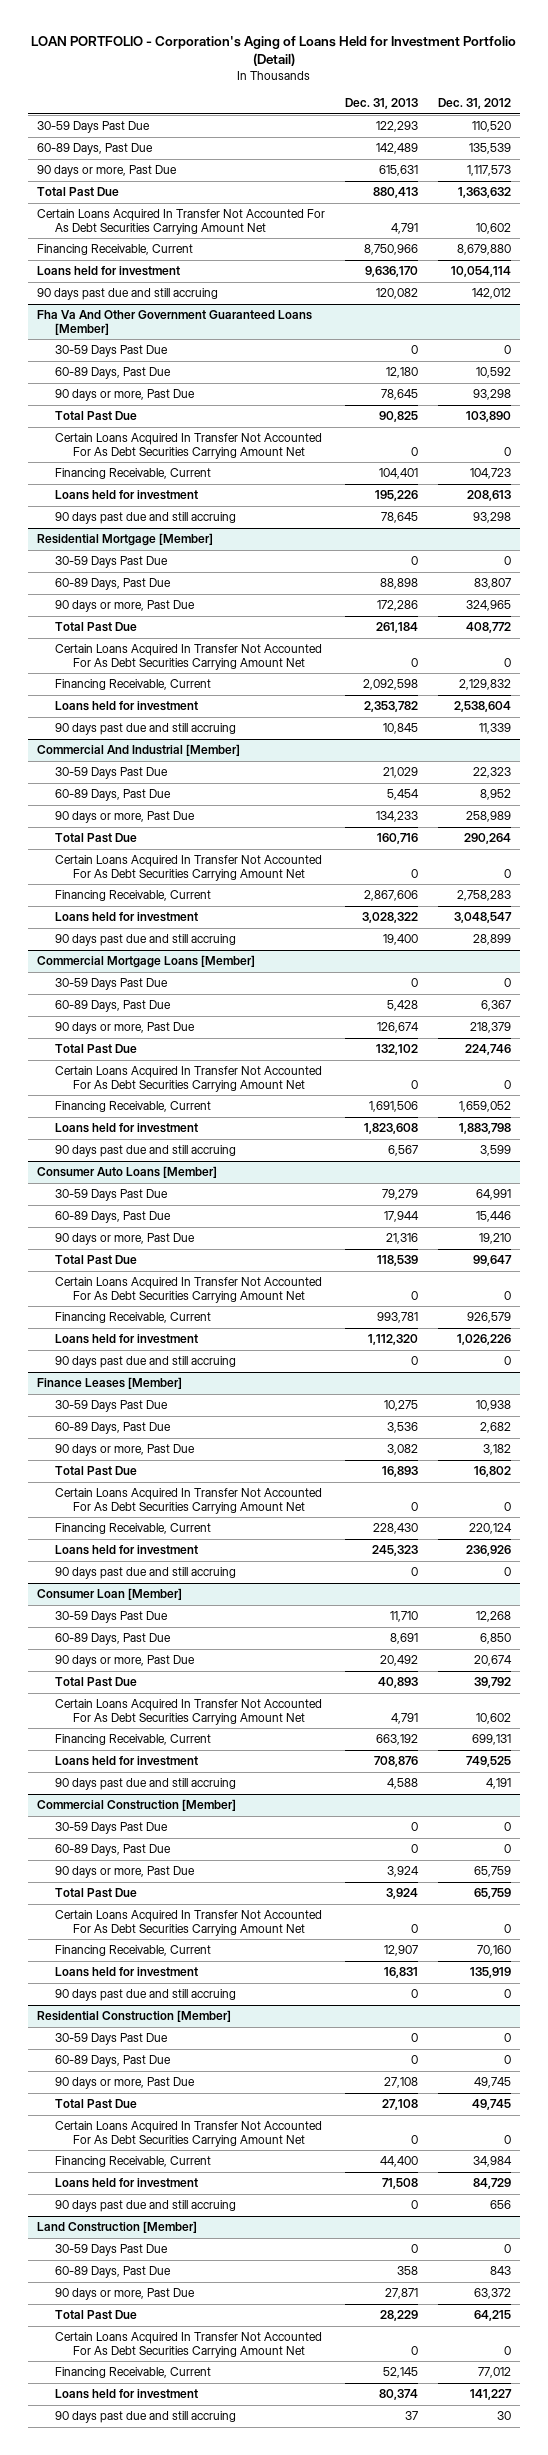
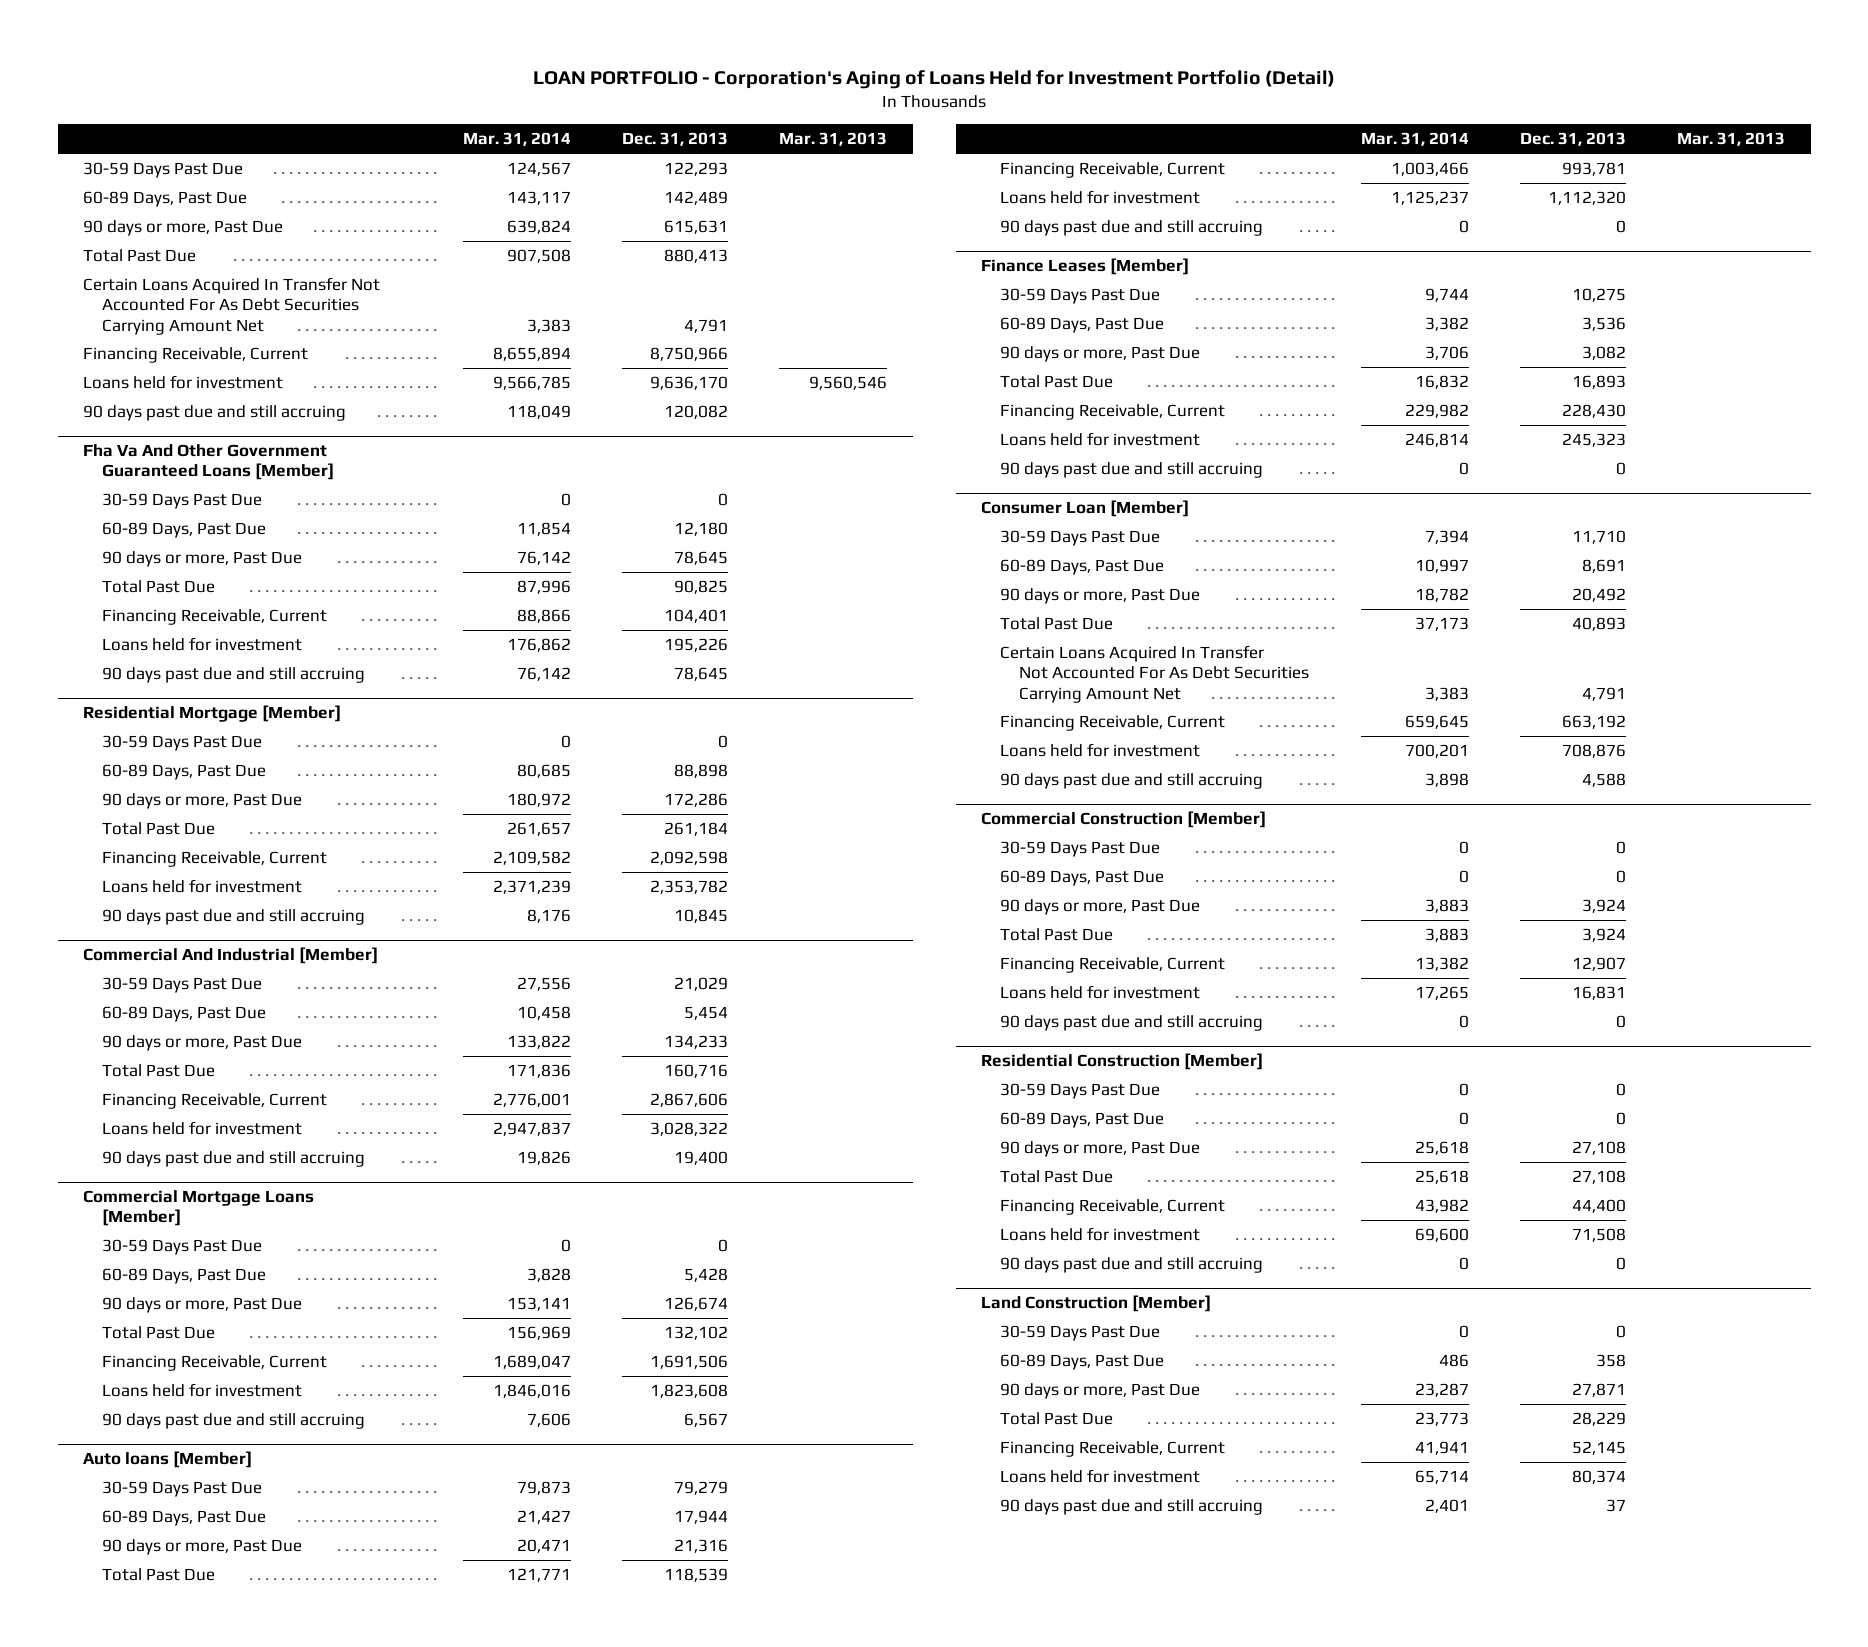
[437,98,511,110] Dec. 31, 2012 -> none
none -> [462,132,571,147] Mar. 31, 2014
none -> [779,132,888,147] Mar. 31, 2013
[55,433,323,459] Certain Loans Acquired In Transfer Not Accounted For As Debt Securities Carrying Amount Net -> none
[55,644,323,670] Certain Loans Acquired In Transfer Not Accounted For As Debt Securities Carrying Amount Net -> none
[55,855,323,881] Certain Loans Acquired In Transfer Not Accounted For As Debt Securities Carrying Amount Net -> none
[55,1066,323,1092] Certain Loans Acquired In Transfer Not Accounted For As Debt Securities Carrying Amount Net -> none
[37,1166,218,1179] Consumer Auto Loans [Member] -> [83,1451,253,1469] Auto loans [Member]
[55,1277,323,1303] Certain Loans Acquired In Transfer Not Accounted For As Debt Securities Carrying Amount Net -> none
[55,1488,323,1514] Certain Loans Acquired In Transfer Not Accounted For As Debt Securities Carrying Amount Net -> none
[55,1910,323,1936] Certain Loans Acquired In Transfer Not Accounted For As Debt Securities Carrying Amount Net -> none
[55,2121,323,2147] Certain Loans Acquired In Transfer Not Accounted For As Debt Securities Carrying Amount Net -> none
[55,2332,323,2358] Certain Loans Acquired In Transfer Not Accounted For As Debt Securities Carrying Amount Net -> none

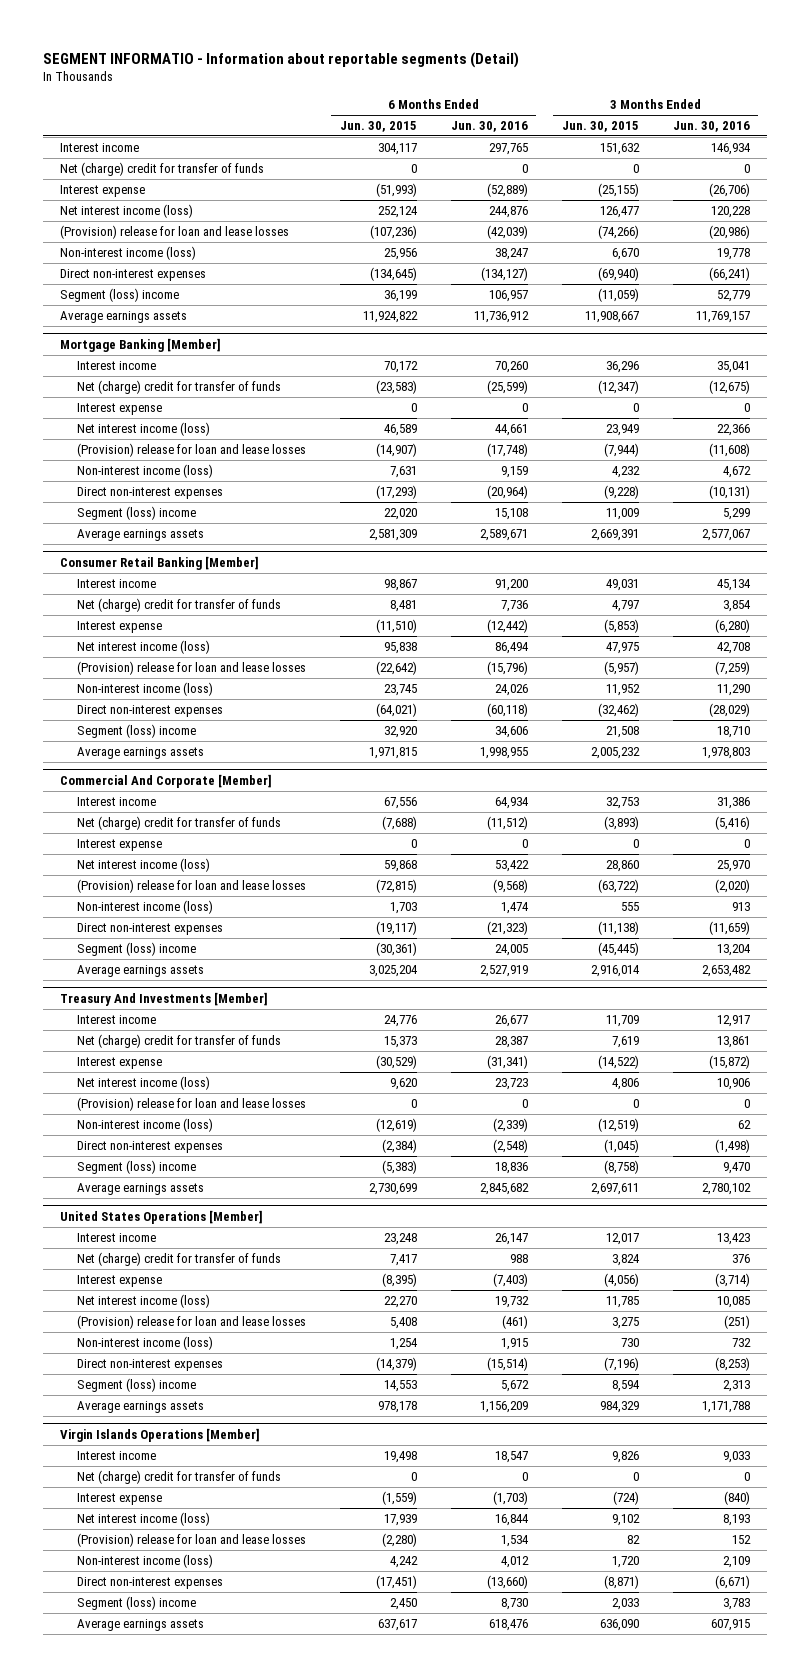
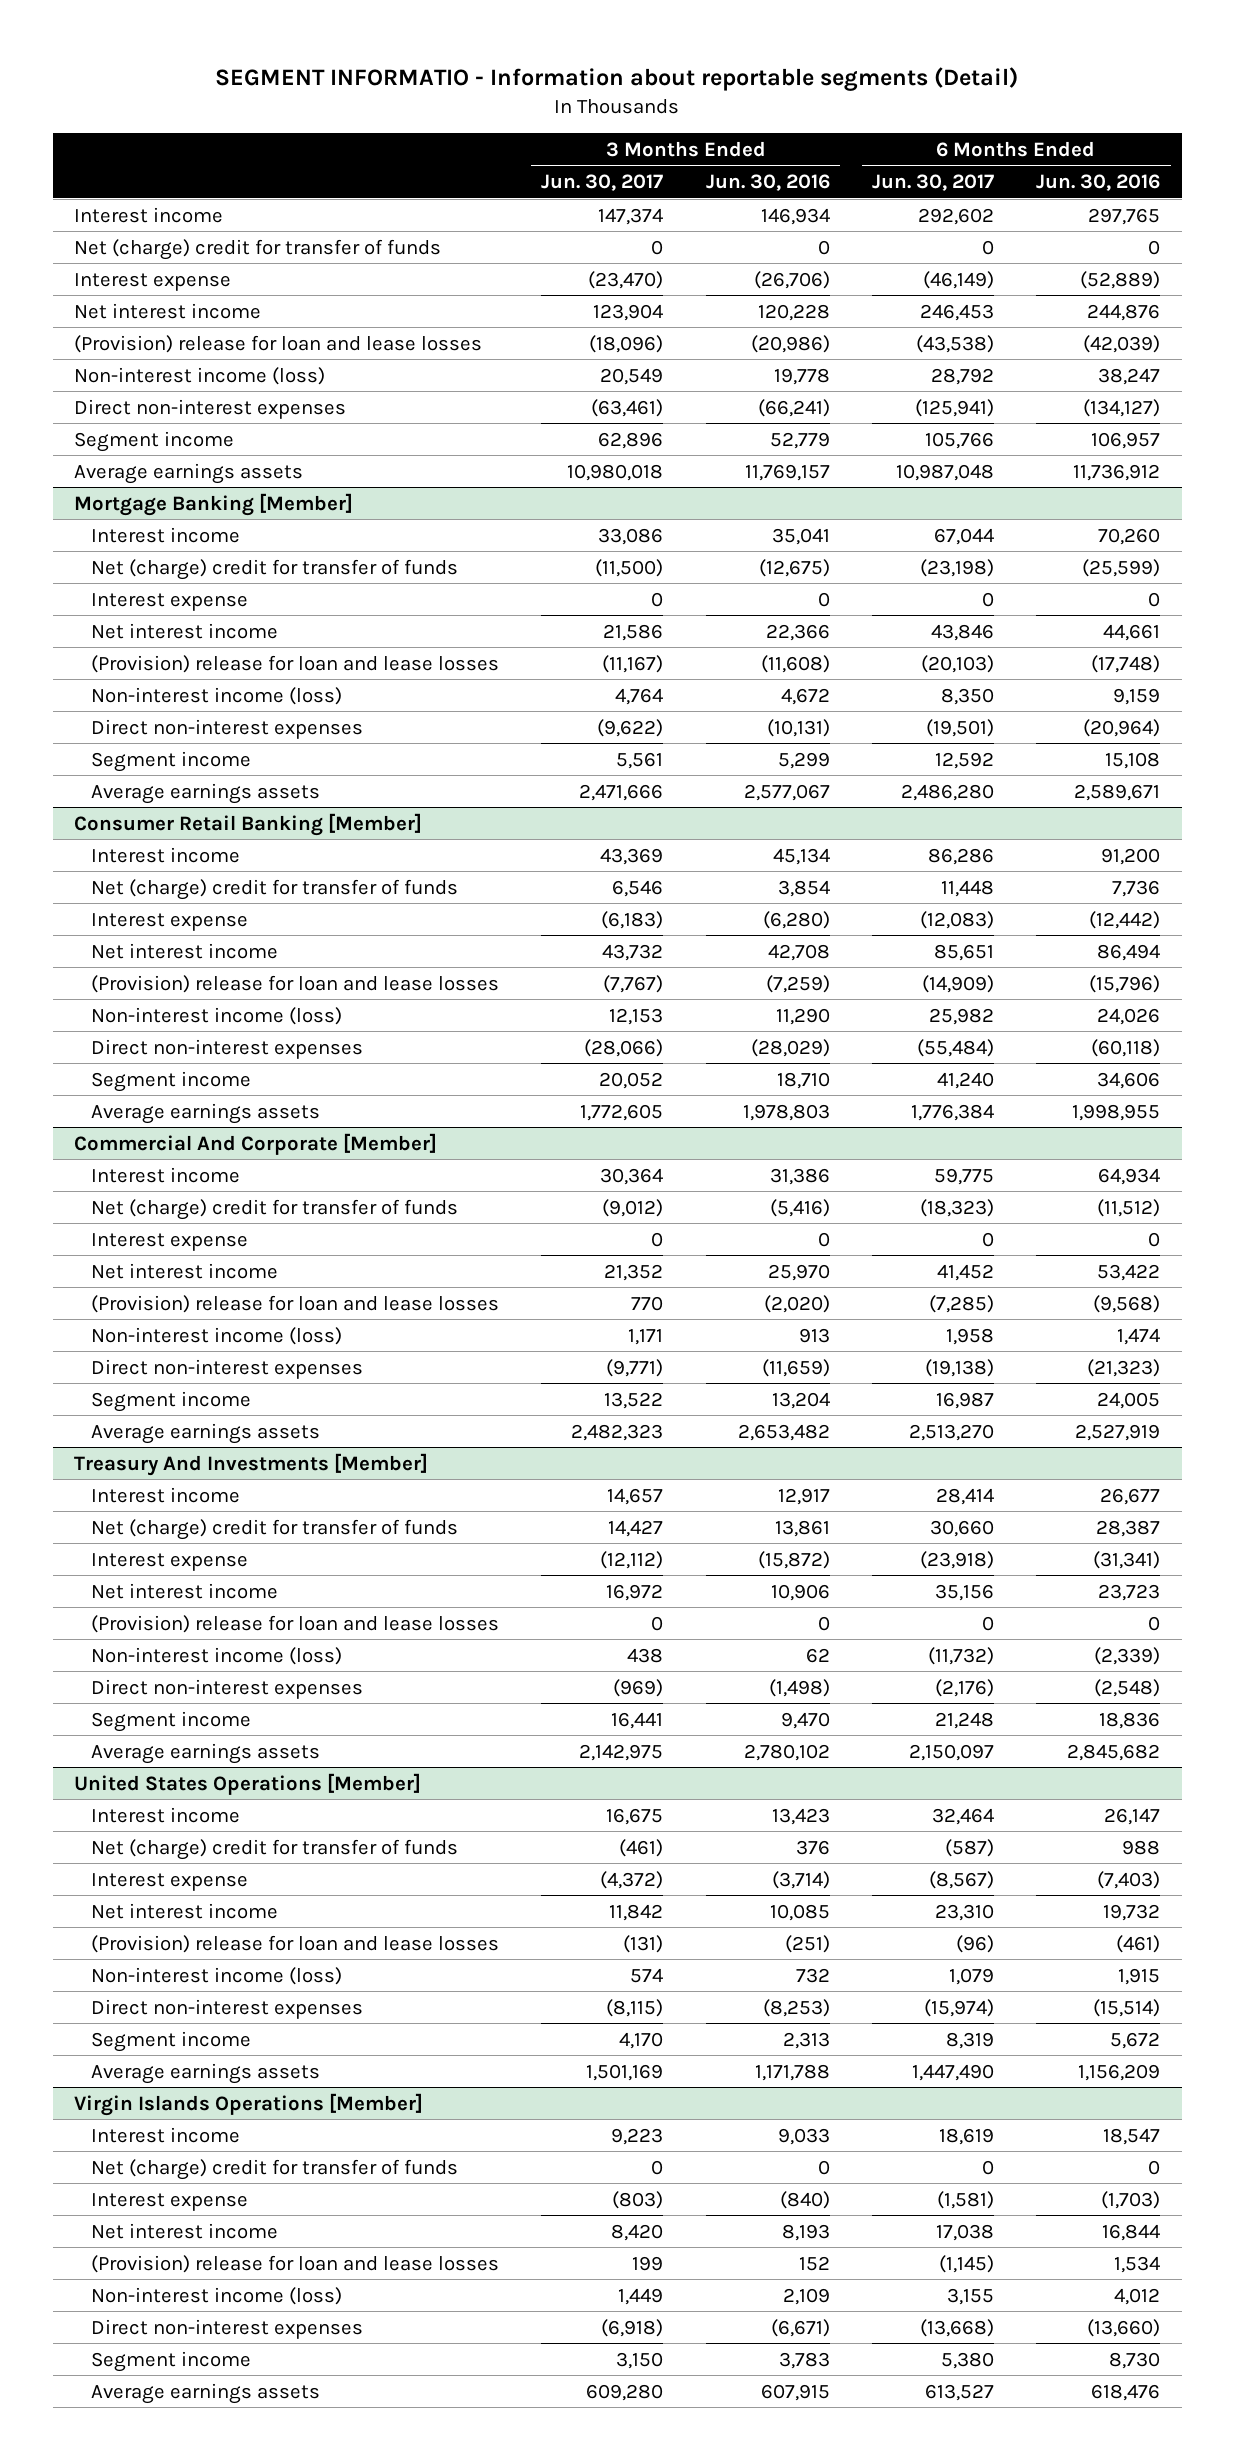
[339,121,417,133] Jun. 30, 2015 -> none
[561,121,639,133] Jun. 30, 2015 -> none
none -> [541,174,664,192] Jun. 30, 2017
none -> [872,174,995,192] Jun. 30, 2017
[60,204,194,219] Net interest income (loss) -> [74,302,262,319] Net interest income
[60,288,180,303] Segment (loss) income -> [74,430,235,452] Segment income
[76,422,210,437] Net interest income (loss) -> [91,622,279,639] Net interest income
[76,506,196,521] Segment (loss) income -> [91,750,252,772] Segment income
[76,640,210,655] Net interest income (loss) -> [91,942,279,959] Net interest income
[76,724,196,739] Segment (loss) income -> [91,1070,252,1092] Segment income
[76,858,210,873] Net interest income (loss) -> [91,1262,279,1279] Net interest income
[76,942,196,957] Segment (loss) income -> [91,1390,252,1412] Segment income
[76,1076,210,1091] Net interest income (loss) -> [91,1582,279,1599] Net interest income
[76,1160,196,1175] Segment (loss) income -> [91,1710,252,1732] Segment income
[76,1294,210,1309] Net interest income (loss) -> [91,1902,279,1919] Net interest income
[76,1378,196,1393] Segment (loss) income -> [91,2030,252,2052] Segment income
[76,1512,210,1527] Net interest income (loss) -> [91,2222,279,2239] Net interest income
[76,1596,196,1611] Segment (loss) income -> [91,2350,252,2372] Segment income

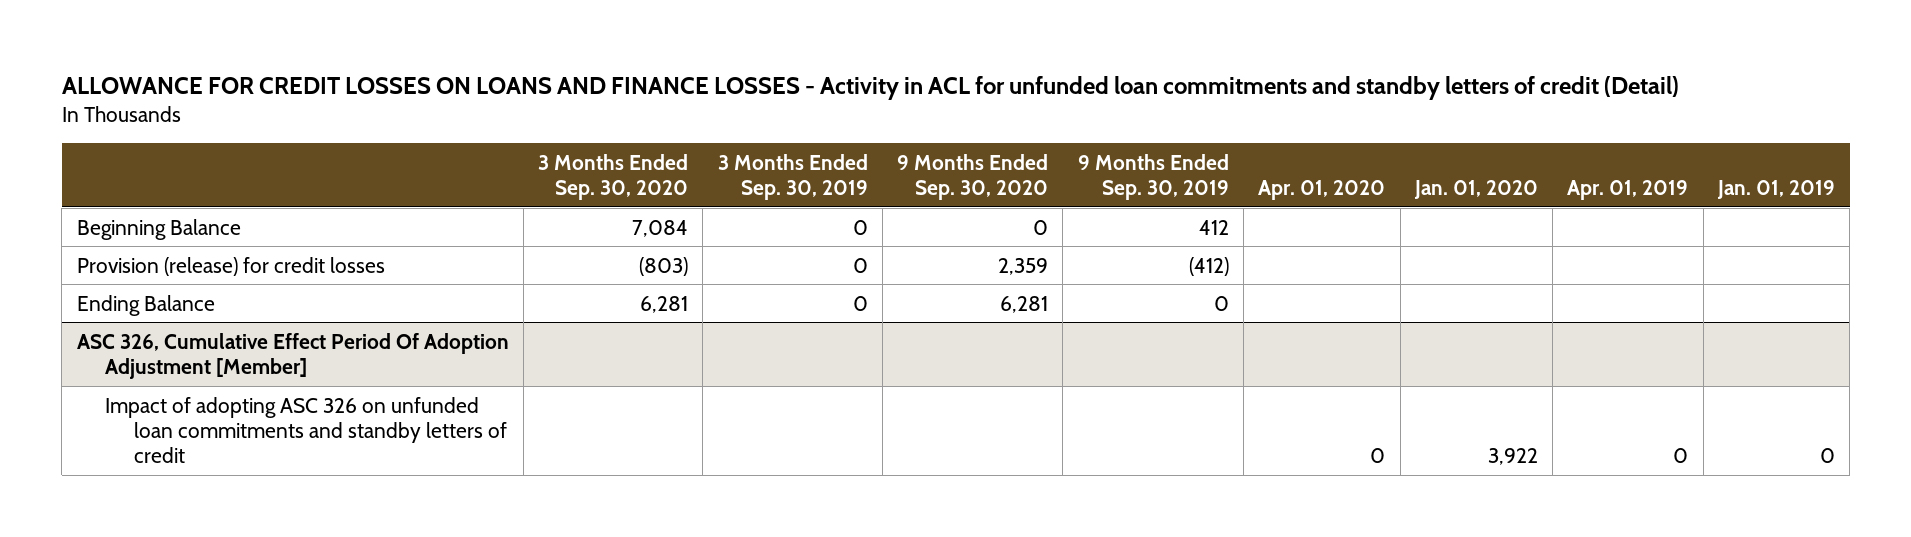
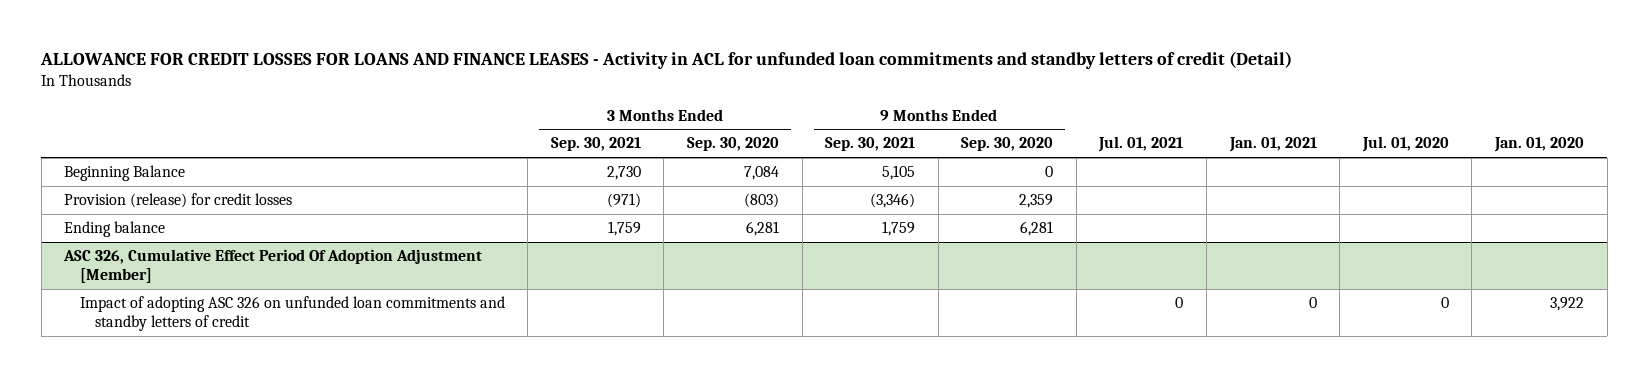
[61,76,1679,101] ALLOWANCE FOR CREDIT LOSSES ON LOANS AND FINANCE LOSSES - Activity in ACL for unfunded loan commitments and standby letters of credit (Detail) -> [40,51,1293,70] ALLOWANCE FOR CREDIT LOSSES FOR LOANS AND FINANCE LEASES - Activity in ACL for unfunded loan commitments and standby letters of credit (Detail)
[717,153,868,201] 3 Months Ended Sep. 30, 2019 -> none
[1077,153,1229,201] 9 Months Ended Sep. 30, 2019 -> none
[1258,180,1386,201] Apr. 01, 2020 -> none
[1567,180,1689,201] Apr. 01, 2019 -> none
[1716,180,1835,200] Jan. 01, 2019 -> none
none -> [550,137,641,152] Sep. 30, 2021
none -> [825,137,916,152] Sep. 30, 2021
none -> [1098,136,1184,153] Jul. 01, 2021
none -> [1228,137,1317,153] Jan. 01, 2021
none -> [1361,136,1449,153] Jul. 01, 2020
[76,294,215,316] Ending Balance -> [64,221,166,238] Ending balance

